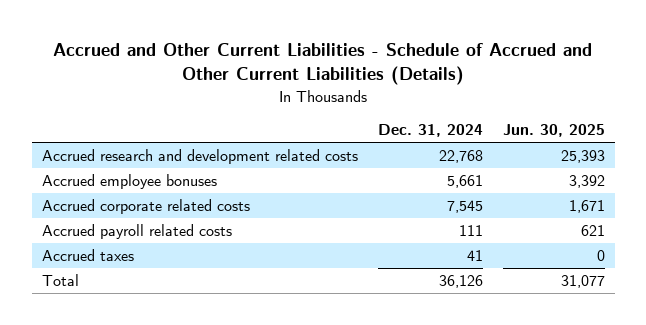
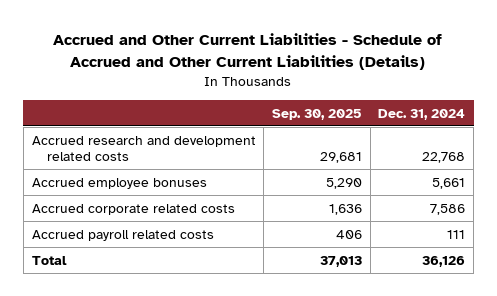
[502,124,605,138] Jun. 30, 2025 -> none
none -> [271,108,362,120] Sep. 30, 2025
[446,200,483,214] 7,545 -> [430,203,466,215] 7,586
[41,249,134,262] Accrued taxes -> none

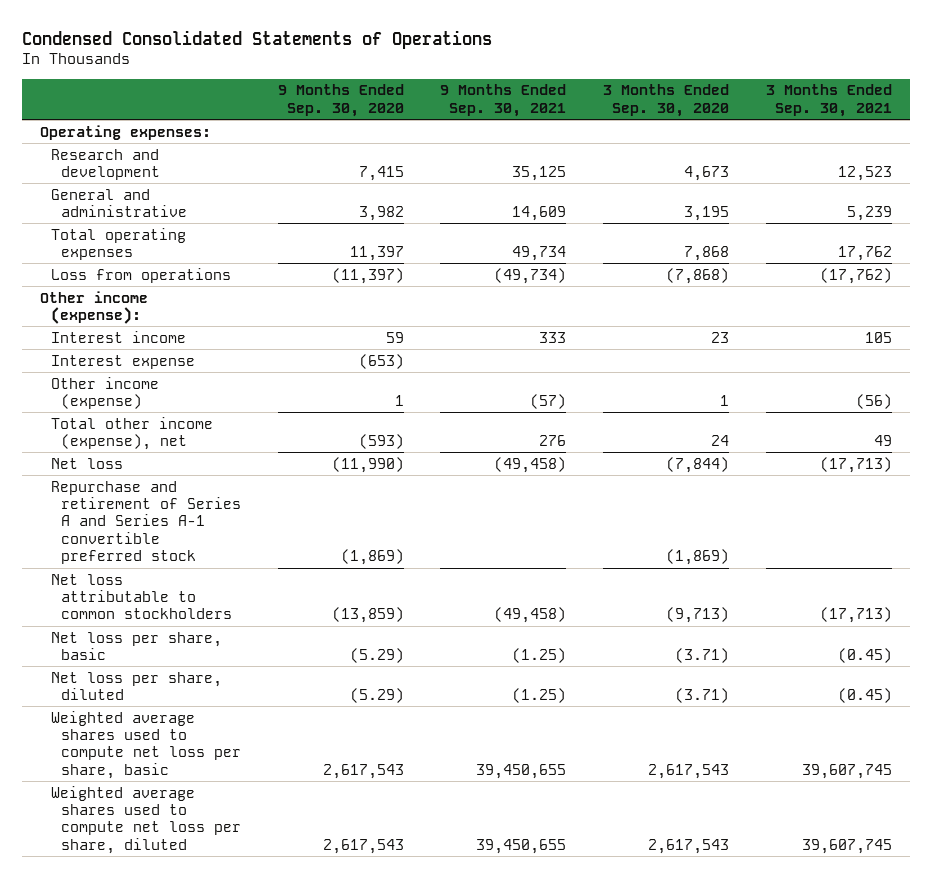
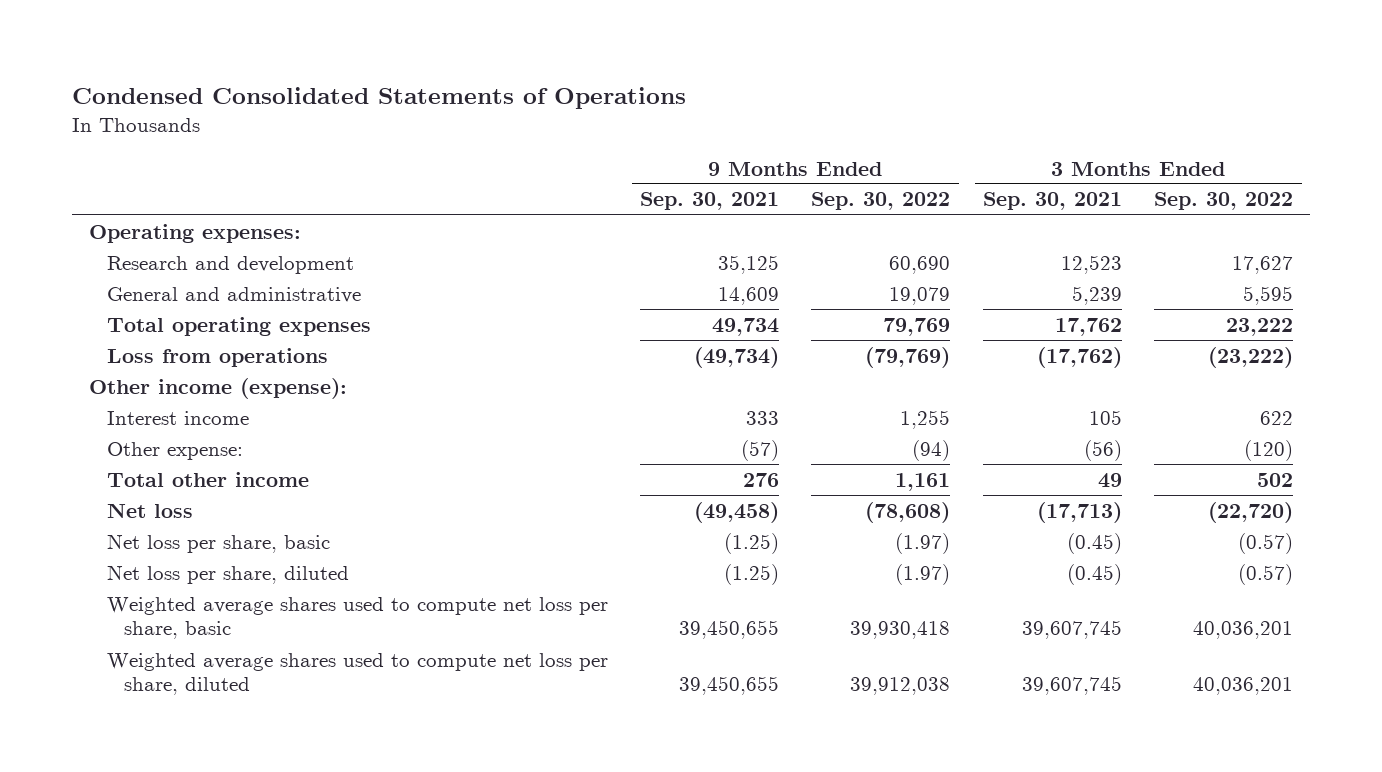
[277,84,404,117] 9 Months Ended Sep. 30, 2020 -> none
[602,84,729,117] 3 Months Ended Sep. 30, 2020 -> none
none -> [811,192,951,211] Sep. 30, 2022
none -> [1154,192,1294,211] Sep. 30, 2022
[50,354,195,369] Interest expense -> none
[50,376,159,409] Other income (expense) -> [106,441,243,460] Other expense:
[50,416,213,450] Total other income (expense), net -> [106,471,309,487] Total other income
[50,480,242,565] Repurchase and retirement of Series A and Series A-1 convertible preferred stock -> none
[50,573,233,620] Net loss attributable to common stockholders -> none

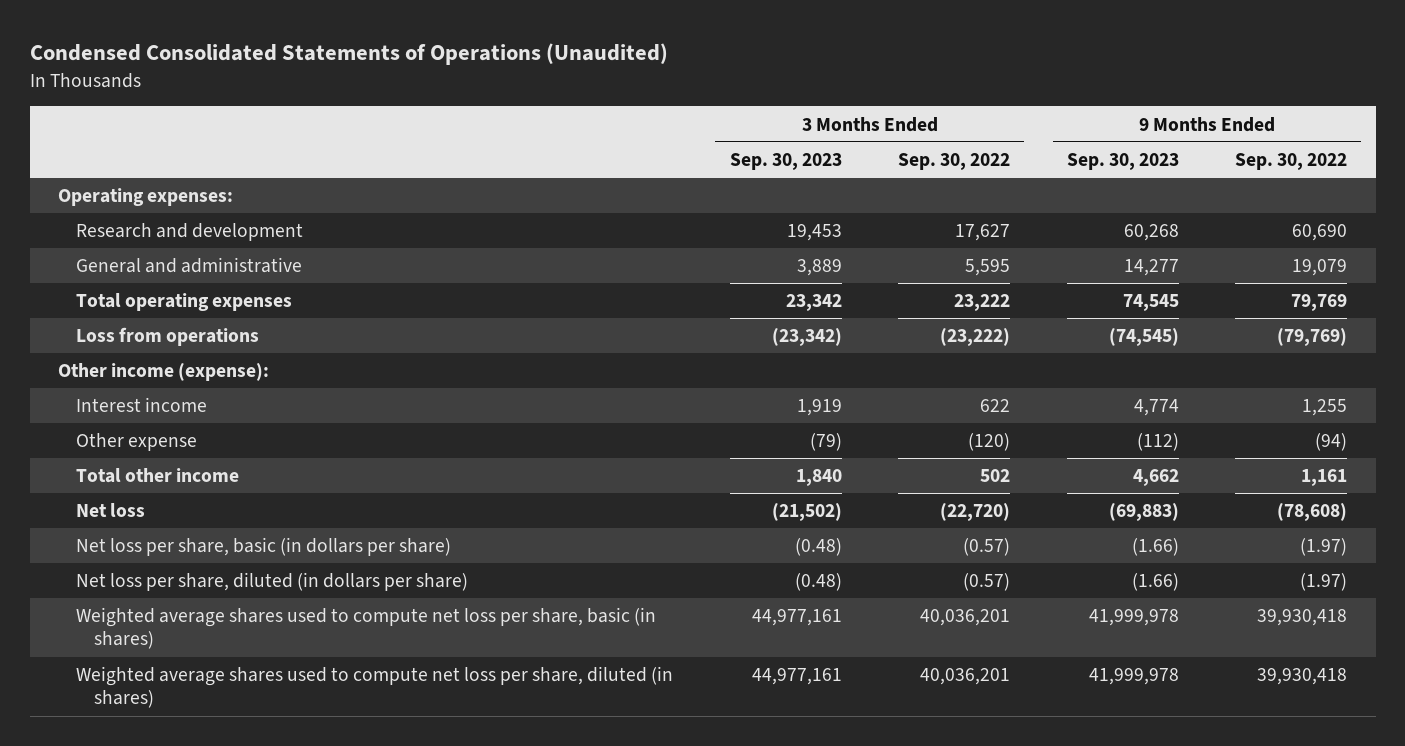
[72,87,687,110] Condensed Consolidated Statements of Operations -> [29,43,668,66] Condensed Consolidated Statements of Operations (Unaudited)
[639,192,779,211] Sep. 30, 2021 -> none
[982,192,1122,211] Sep. 30, 2021 -> none
none -> [729,152,842,170] Sep. 30, 2023
none -> [1066,152,1179,170] Sep. 30, 2023
[106,441,243,460] Other expense: -> [75,433,197,452] Other expense
[106,533,330,553] Net loss per share, basic -> [75,537,451,557] Net loss per share, basic (in dollars per share)
[106,564,349,584] Net loss per share, diluted -> [75,572,468,592] Net loss per share, diluted (in dollars per share)
[106,596,608,640] Weighted average shares used to compute net loss per share, basic -> [75,607,656,650] Weighted average shares used to compute net loss per share, basic (in shares)
[106,652,608,696] Weighted average shares used to compute net loss per share, diluted -> [75,666,673,709] Weighted average shares used to compute net loss per share, diluted (in shares)
[850,677,951,696] 39,912,038 -> [1257,668,1348,686] 39,930,418

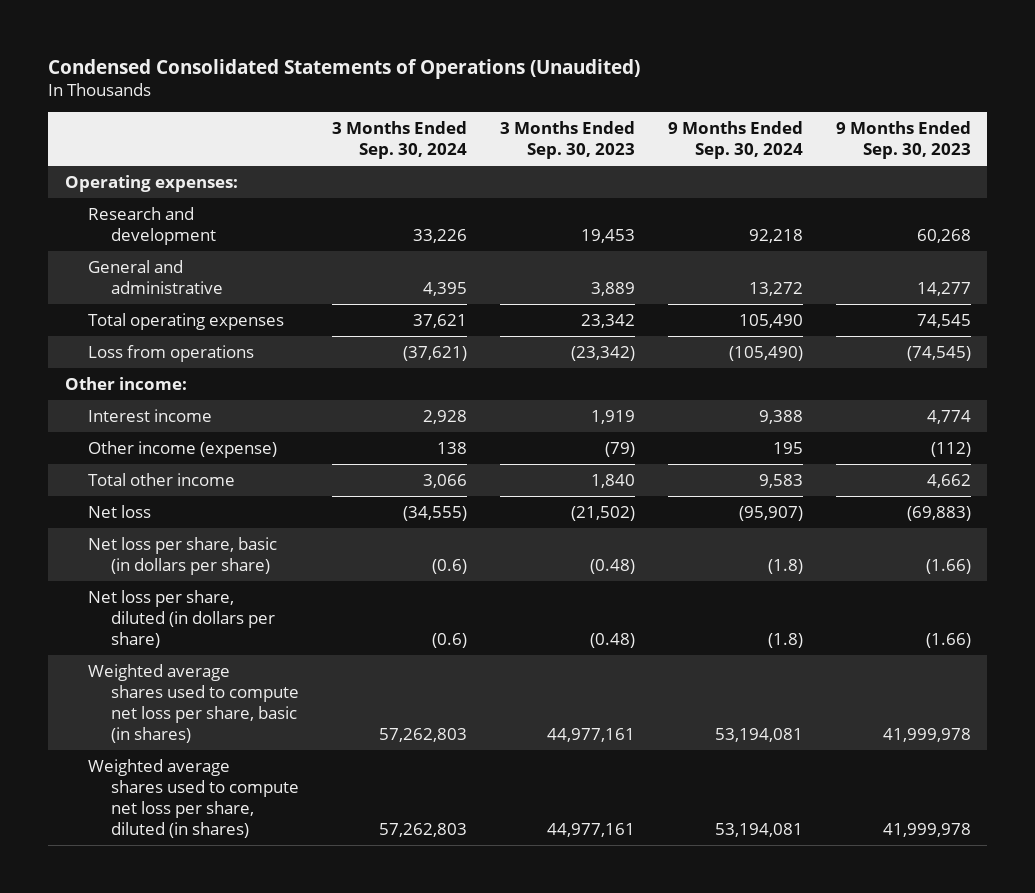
[898,152,1011,170] Sep. 30, 2022 -> none
[1235,152,1348,170] Sep. 30, 2022 -> none
none -> [331,121,467,159] 3 Months Ended Sep. 30, 2024
none -> [667,121,803,159] 9 Months Ended Sep. 30, 2024
[58,363,270,382] Other income (expense): -> [64,376,187,390] Other income:
[75,433,197,452] Other expense -> [87,440,277,458] Other income (expense)

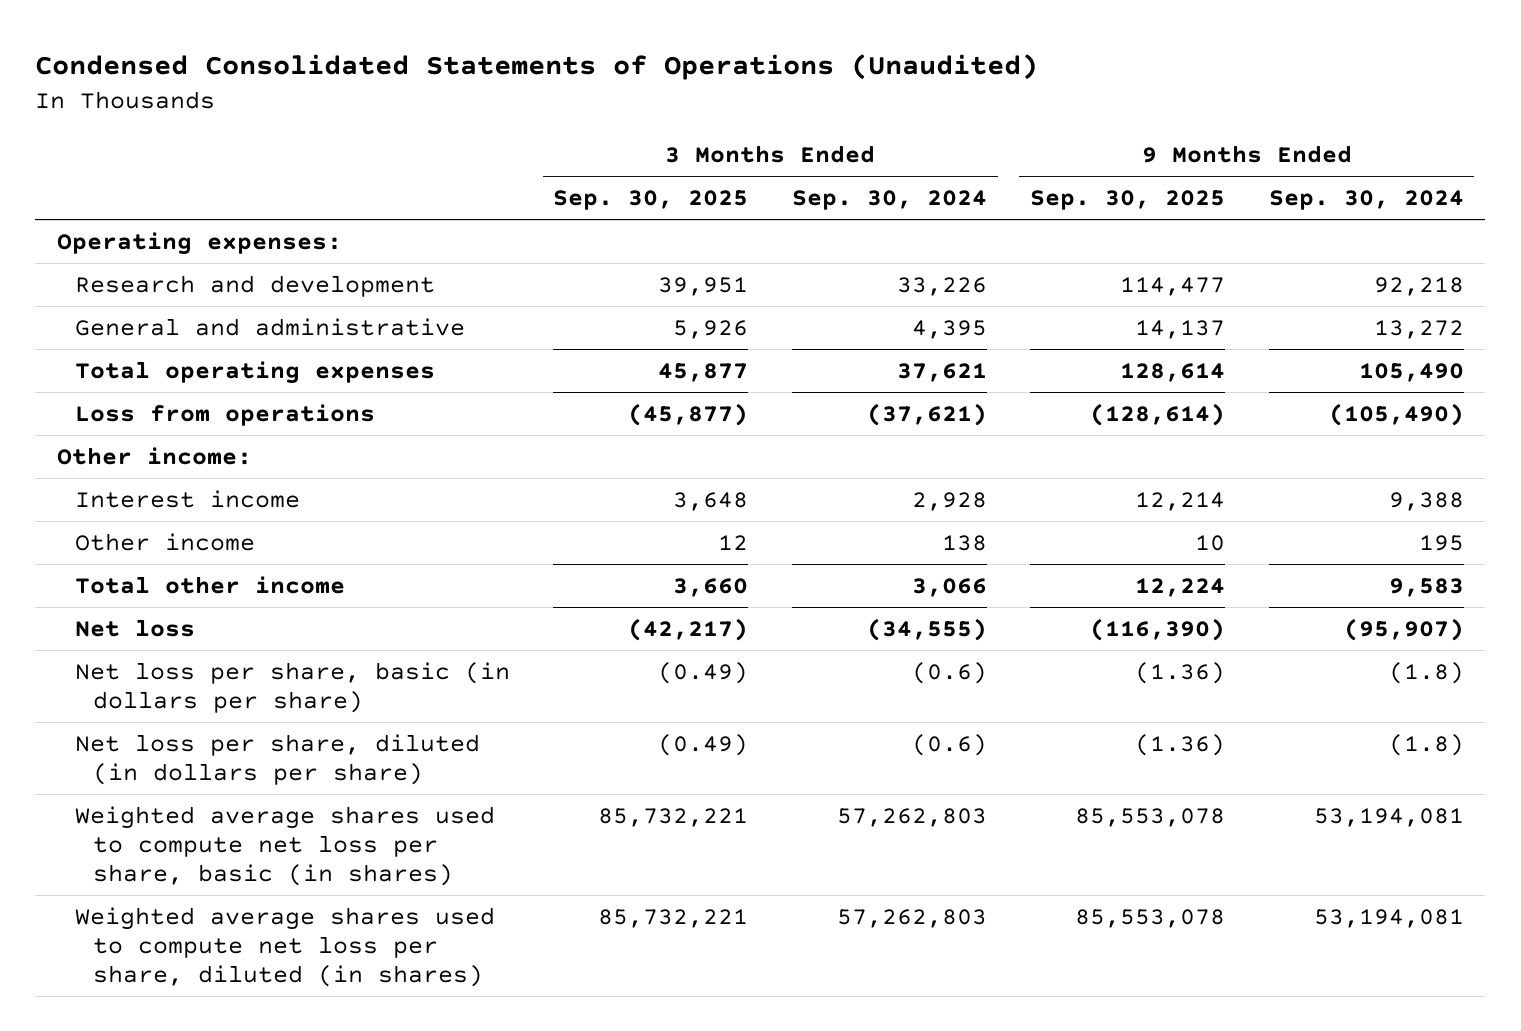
[499,121,635,159] 3 Months Ended Sep. 30, 2023 -> none
[835,121,971,159] 9 Months Ended Sep. 30, 2023 -> none
none -> [553,190,749,211] Sep. 30, 2025
none -> [1030,190,1226,211] Sep. 30, 2025
[87,440,277,458] Other income (expense) -> [75,532,256,551] Other income

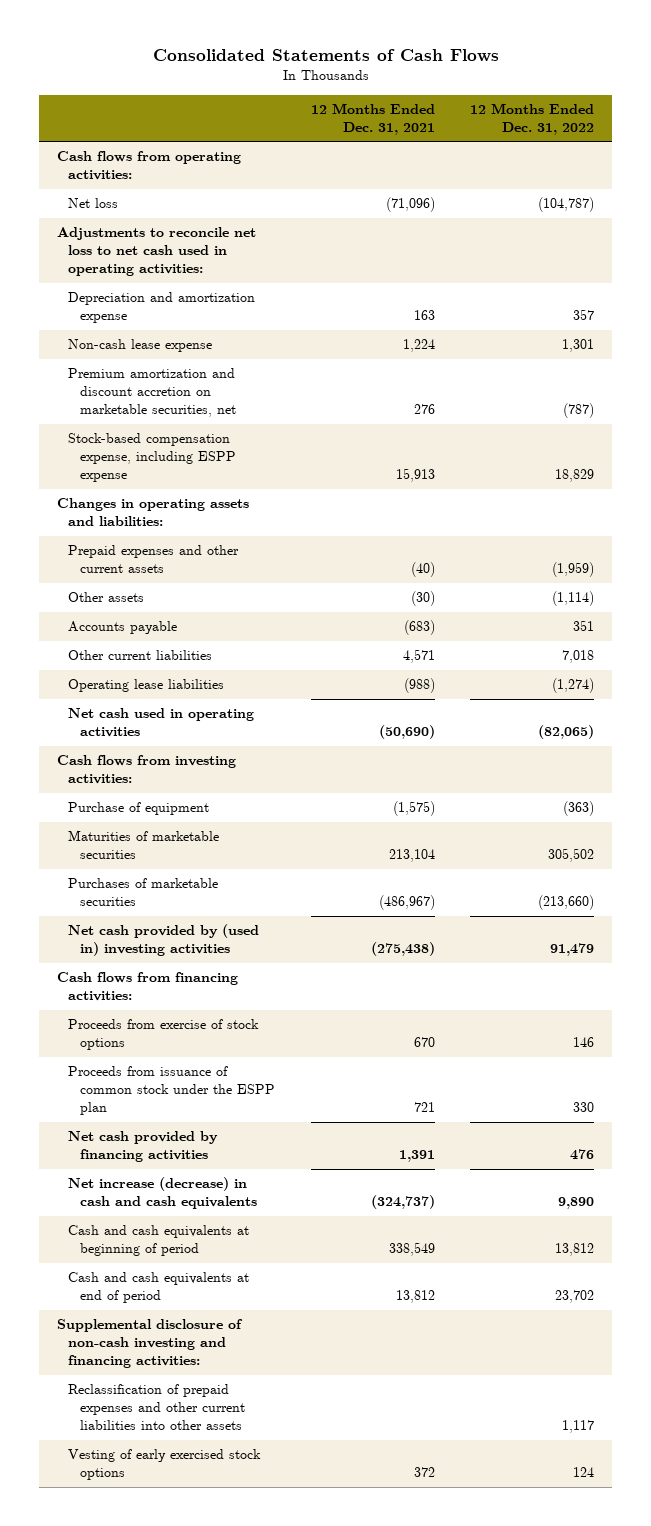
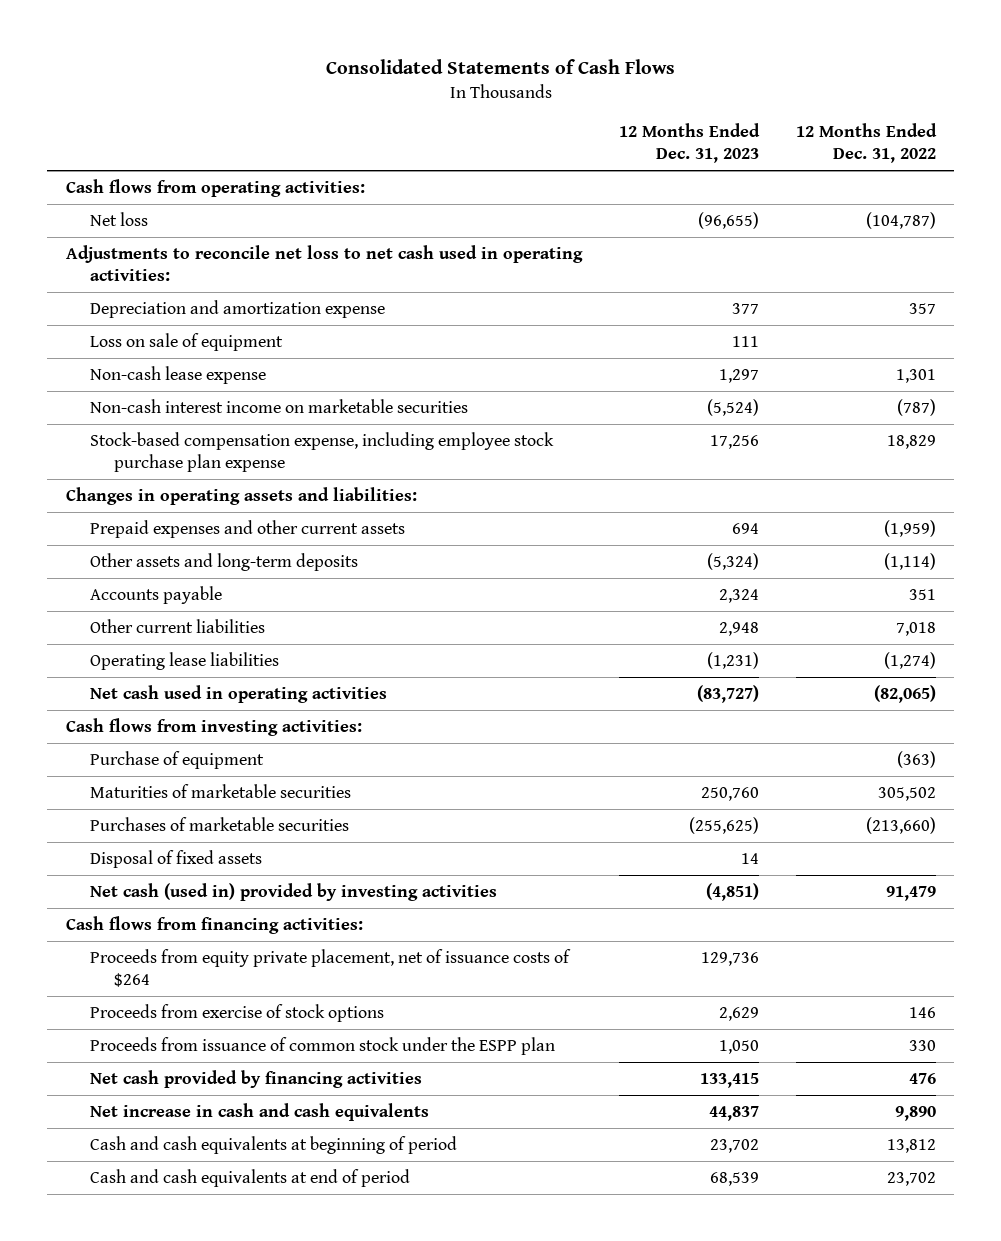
[310,102,435,135] 12 Months Ended Dec. 31, 2021 -> none
none -> [618,123,760,164] 12 Months Ended Dec. 31, 2023
none -> [89,332,283,351] Loss on sale of equipment
[68,368,236,418] Premium amortization and discount accretion on marketable securities, net -> [89,398,468,413] Non-cash interest income on marketable securities
[68,433,236,483] Stock-based compensation expense, including ESPP expense -> [89,431,554,472] Stock-based compensation expense, including employee stock purchase plan expense
[68,592,145,603] Other assets -> [89,552,358,571] Other assets and long-term deposits
none -> [89,849,262,868] Disposal of fixed assets
[68,924,260,957] Net cash provided by (used in) investing activities -> [89,882,497,901] Net cash (used in) provided by investing activities
none -> [89,948,571,987] Proceeds from equity private placement, net of issuance costs of $264
[68,1177,257,1210] Net increase (decrease) in cash and cash equivalents -> [89,1102,429,1121] Net increase in cash and cash equivalents
[57,1319,244,1369] Supplemental disclosure of non-cash investing and financing activities: -> none
[68,1384,245,1431] Reclassification of prepaid expenses and other current liabilities into other assets -> none
[68,1449,262,1481] Vesting of early exercised stock options -> none

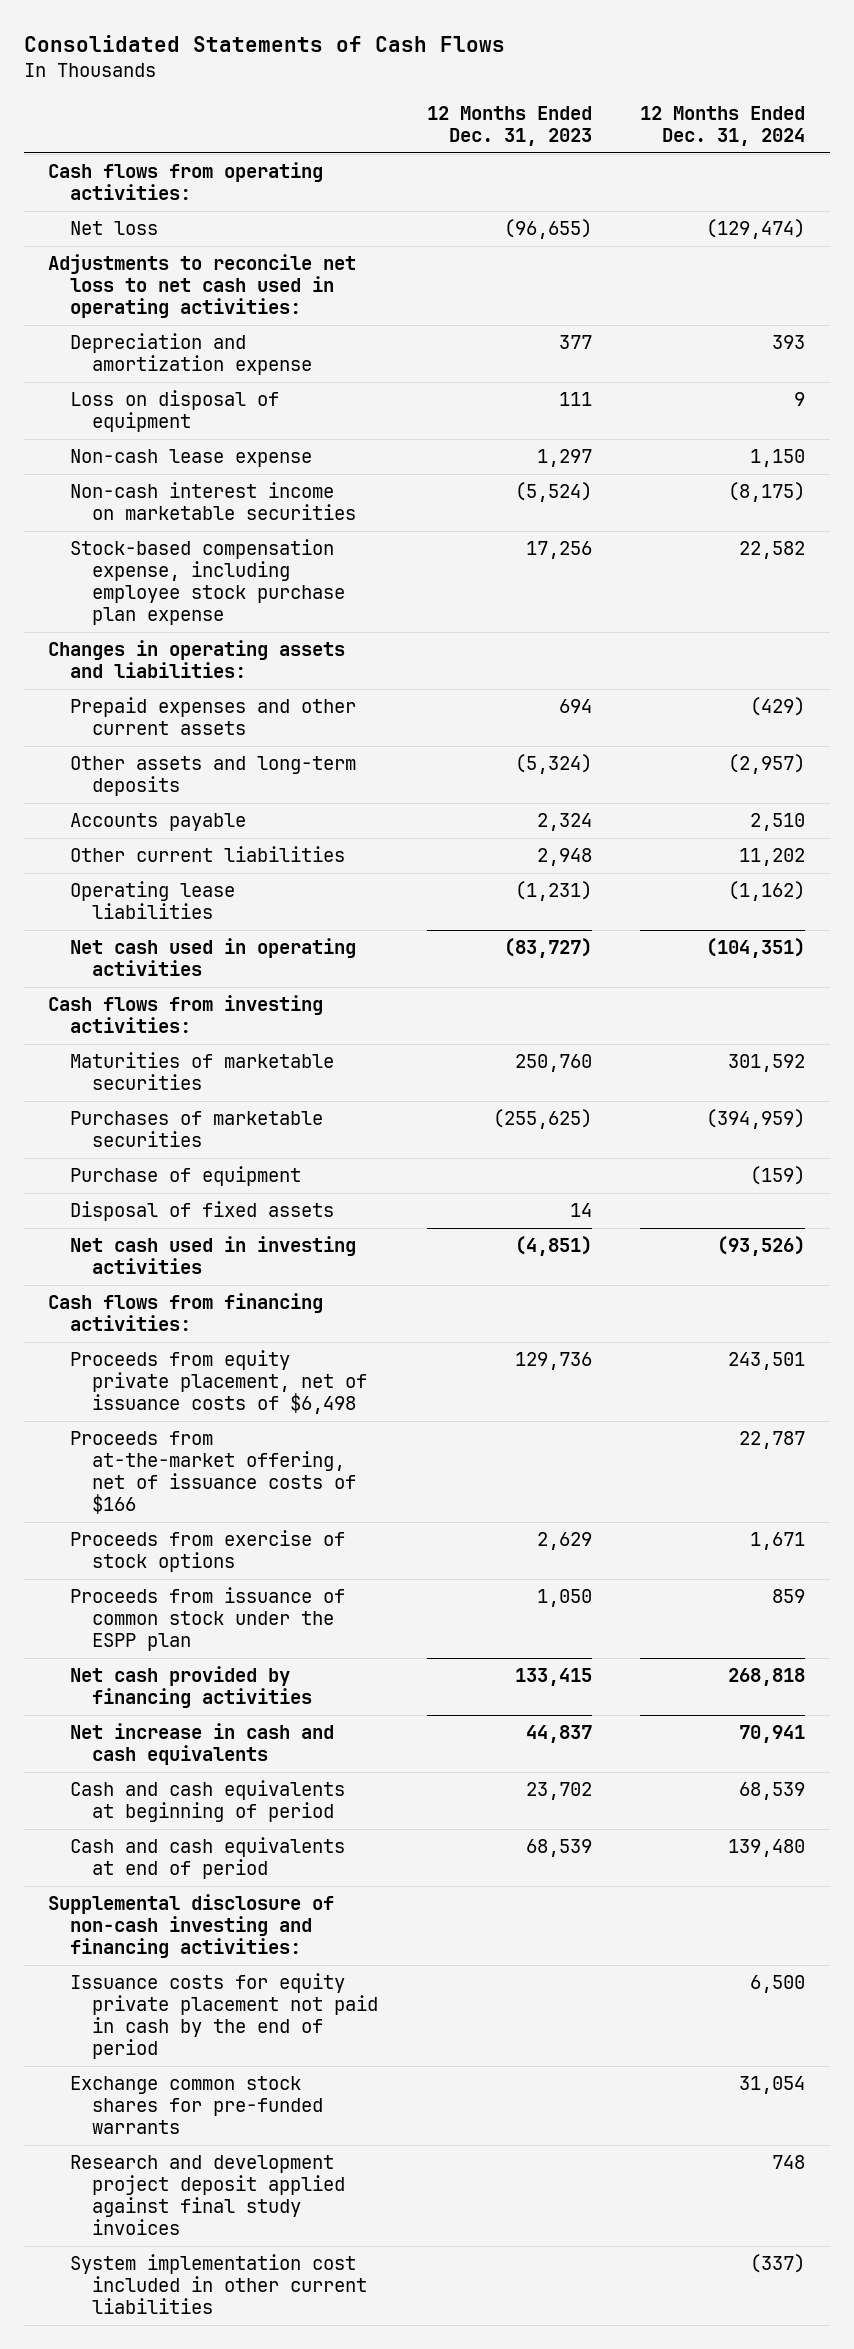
[795,123,937,164] 12 Months Ended Dec. 31, 2022 -> none
none -> [640,106,806,146] 12 Months Ended Dec. 31, 2024
[89,332,283,351] Loss on sale of equipment -> [70,390,280,433] Loss on disposal of equipment
[89,750,264,769] Purchase of equipment -> [70,1166,302,1187] Purchase of equipment
[89,882,497,901] Net cash (used in) provided by investing activities -> [70,1236,357,1275] Net cash used in investing activities
[89,948,571,987] Proceeds from equity private placement, net of issuance costs of $264 -> [70,1350,368,1415] Proceeds from equity private placement, net of issuance costs of $6,498
none -> [70,1431,357,1515] Proceeds from at-the-market offering, net of issuance costs of $166
none -> [48,1894,335,1959] Supplemental disclosure of non-cash investing and financing activities:
none -> [70,1973,379,2060] Issuance costs for equity private placement not paid in cash by the end of period
none -> [70,2076,324,2135] Exchange common stock shares for pre-funded warrants
none -> [70,2155,346,2236] Research and development project deposit applied against final study invoices
none -> [70,2254,368,2315] System implementation cost included in other current liabilities

